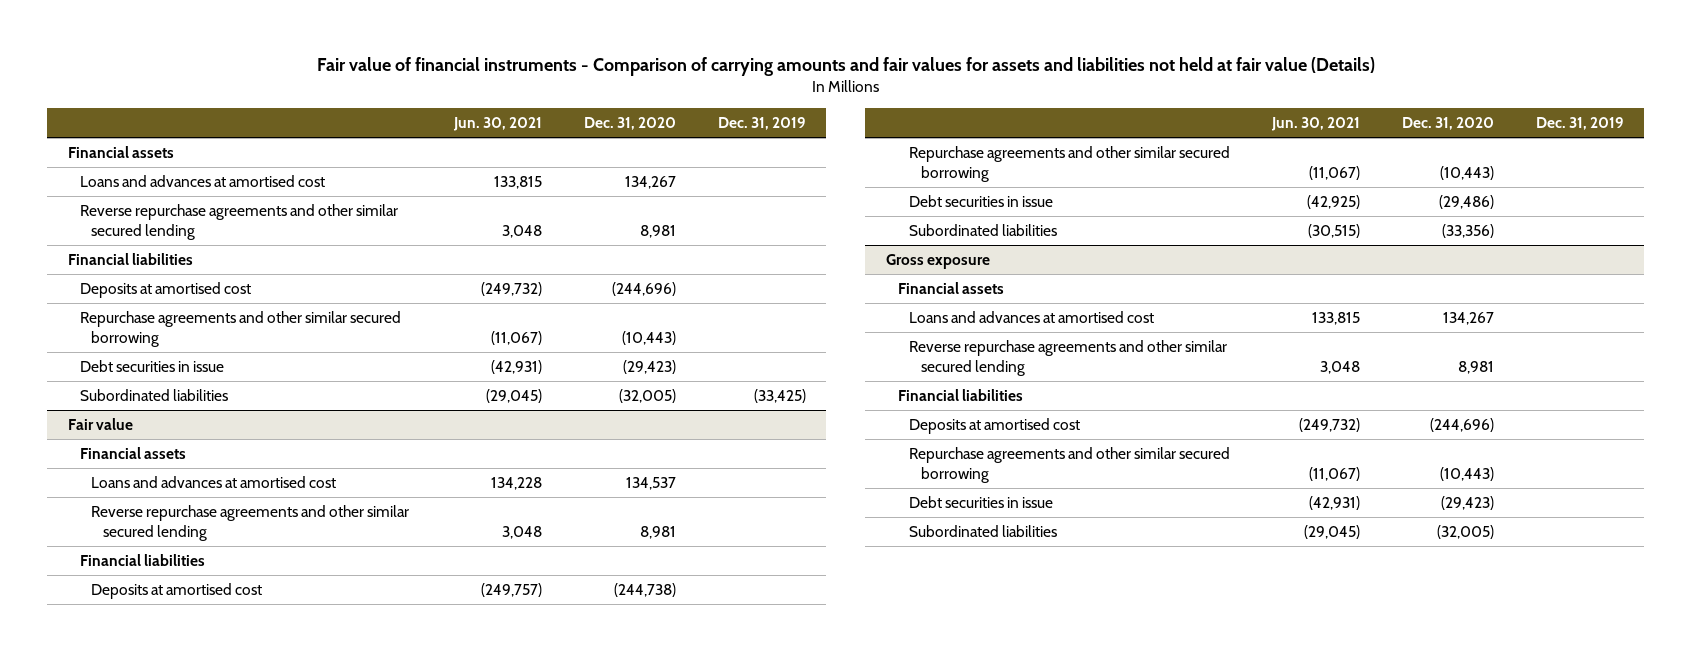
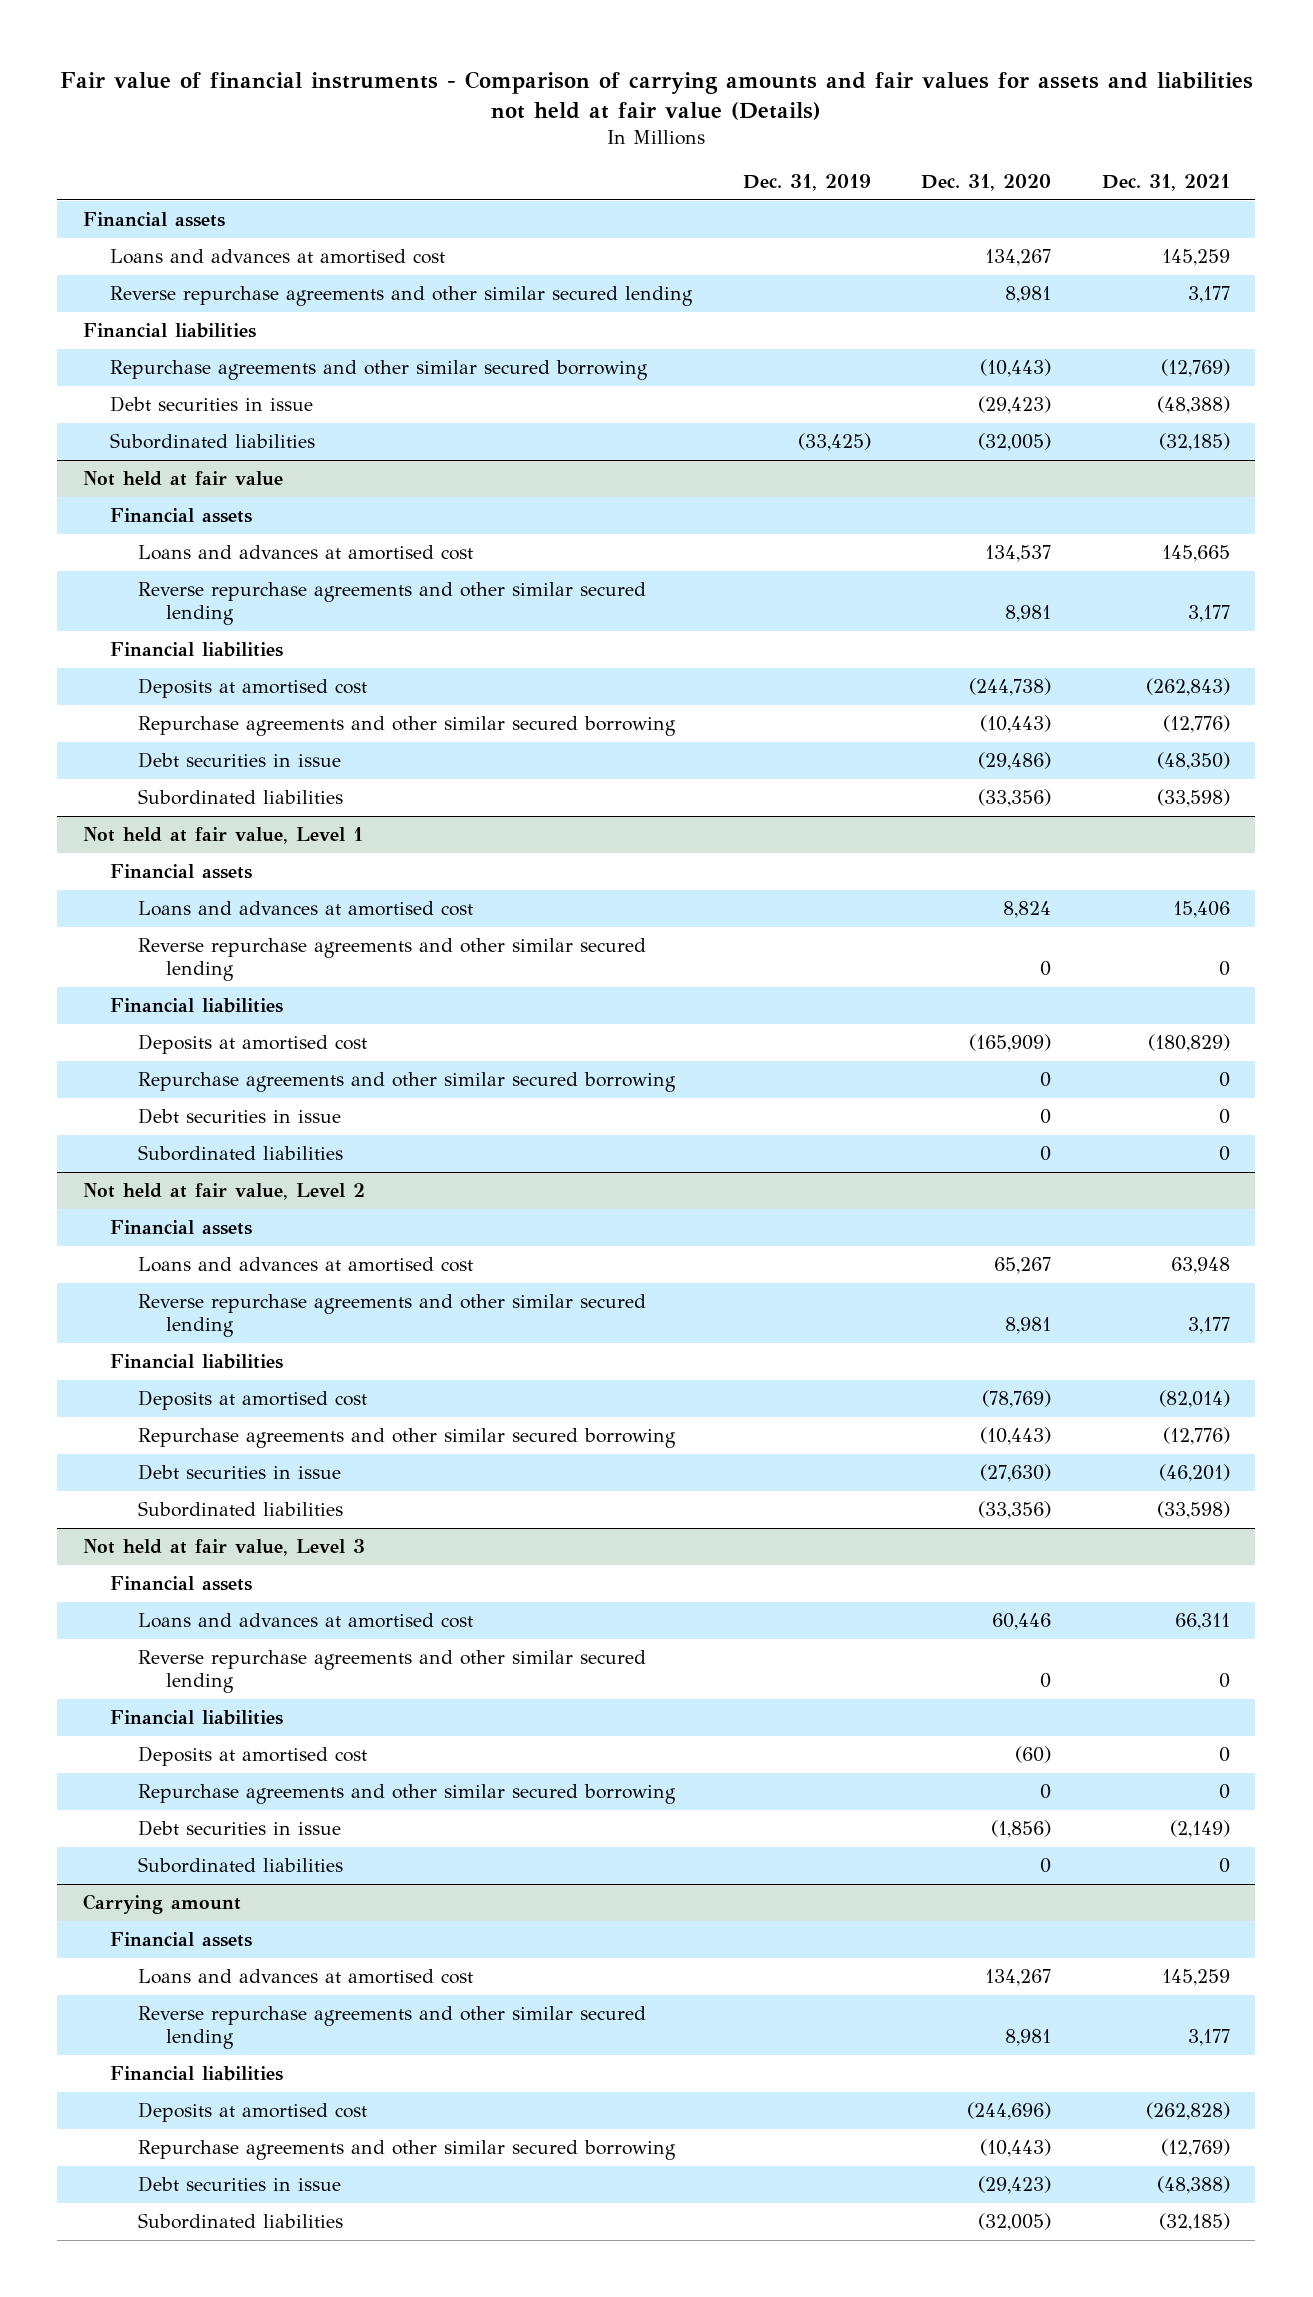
[453,117,543,132] Jun. 30, 2021 -> none
none -> [1101,174,1230,192] Dec. 31, 2021
[79,282,251,299] Deposits at amortised cost -> none
[68,418,134,431] Fair value -> [82,470,283,486] Not held at fair value
[886,254,991,270] Gross exposure -> none
none -> [82,826,363,844] Not held at fair value, Level 1
none -> [138,900,474,916] Loans and advances at amortised cost
none -> [138,937,647,982] Reverse repurchase agreements and other similar secured lending
none -> [110,997,284,1013] Financial liabilities
none -> [138,1033,368,1054] Deposits at amortised cost
none -> [138,1071,677,1092] Repurchase agreements and other similar secured borrowing
none -> [138,1107,342,1124] Debt securities in issue
none -> [138,1144,344,1161] Subordinated liabilities
none -> [82,1182,365,1200] Not held at fair value, Level 2
none -> [110,1219,253,1235] Financial assets
none -> [138,1256,474,1272] Loans and advances at amortised cost
none -> [138,1293,647,1338] Reverse repurchase agreements and other similar secured lending
none -> [110,1353,284,1369] Financial liabilities
none -> [138,1389,368,1410] Deposits at amortised cost
none -> [138,1427,677,1448] Repurchase agreements and other similar secured borrowing
none -> [138,1463,342,1480] Debt securities in issue
none -> [138,1500,344,1517] Subordinated liabilities
none -> [82,1538,365,1556] Not held at fair value, Level 3
none -> [110,1575,253,1591] Financial assets
none -> [138,1612,474,1628] Loans and advances at amortised cost
none -> [138,1649,647,1694] Reverse repurchase agreements and other similar secured lending
none -> [110,1709,284,1725] Financial liabilities
none -> [138,1745,368,1766] Deposits at amortised cost
none -> [138,1783,677,1804] Repurchase agreements and other similar secured borrowing
none -> [138,1819,342,1836] Debt securities in issue
none -> [138,1856,344,1873] Subordinated liabilities
none -> [82,1893,241,1914] Carrying amount
none -> [110,1931,253,1947] Financial assets

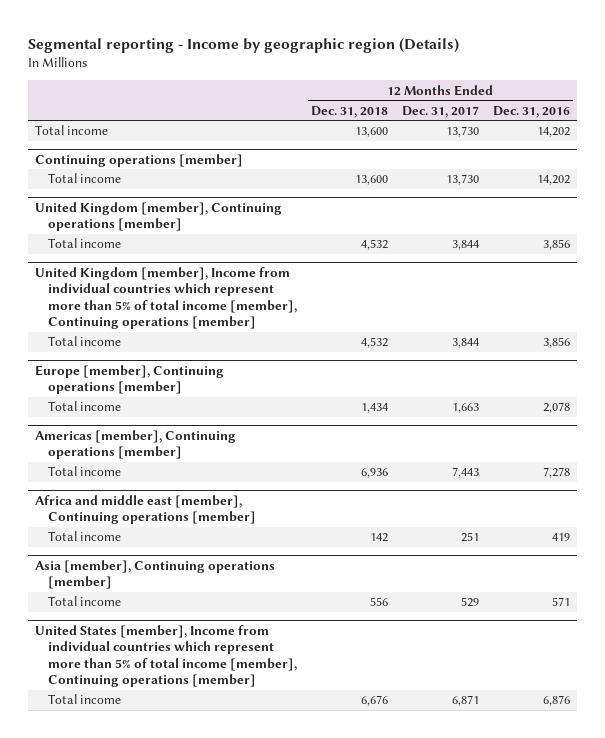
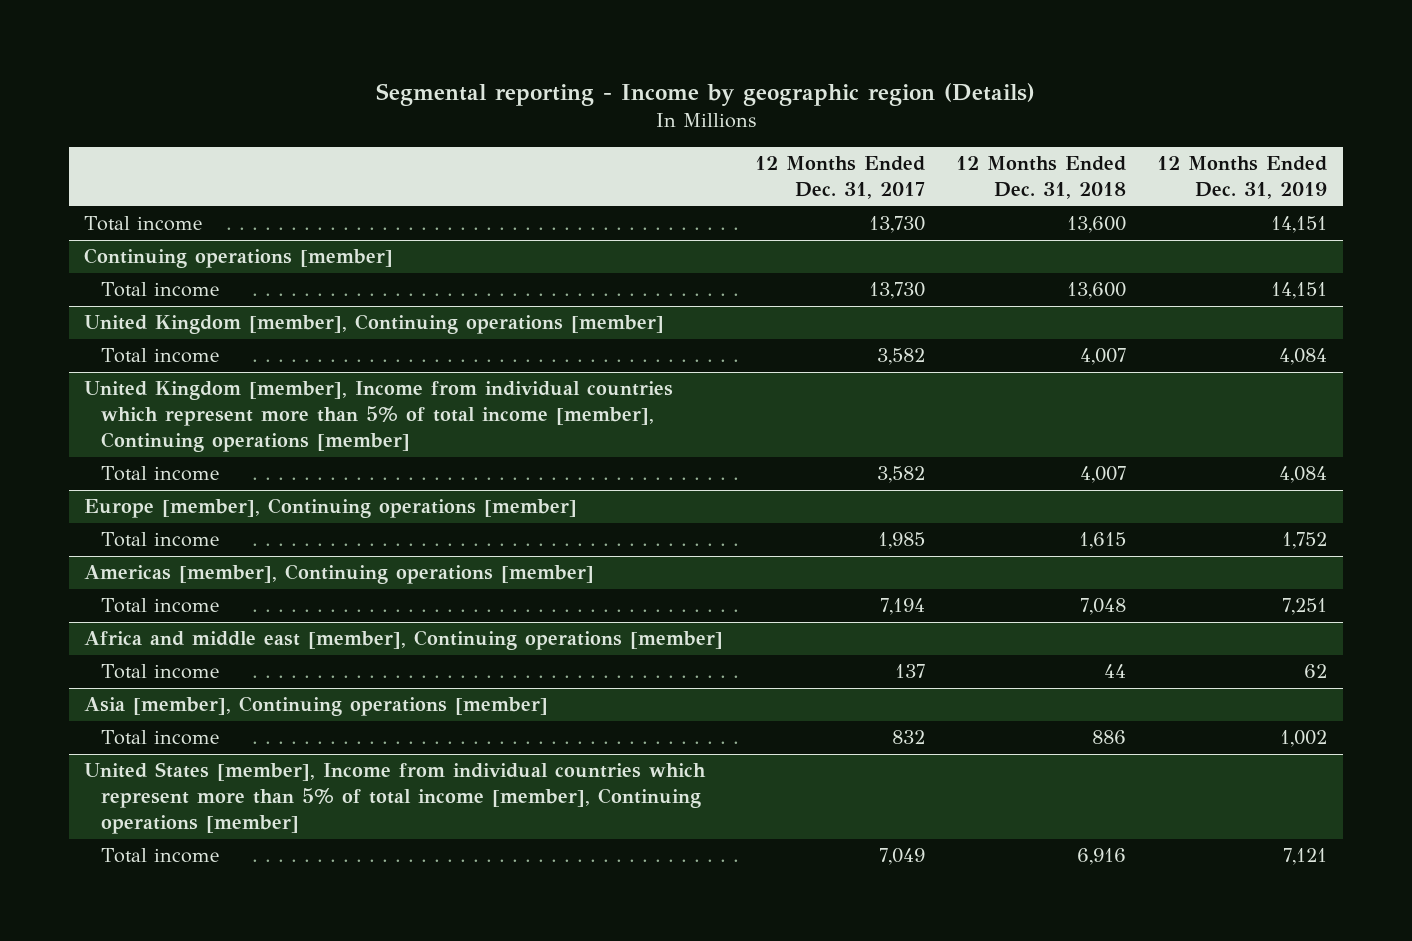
[492,105,570,118] Dec. 31, 2016 -> none
none -> [1157,156,1328,200] 12 Months Ended Dec. 31, 2019
[361,239,389,251] 4,532 -> [1080,348,1127,366] 4,007
[451,240,479,251] 3,844 -> [876,348,925,366] 3,582
[361,337,389,349] 4,532 -> [1080,466,1127,484] 4,007
[451,338,479,349] 3,844 -> [876,466,925,484] 3,582
[361,403,389,414] 1,434 -> [1079,532,1127,550] 1,615
[451,403,479,414] 1,663 -> [877,532,925,550] 1,985
[361,468,389,479] 6,936 -> [1080,598,1127,616] 7,048
[451,467,479,479] 7,443 -> [879,598,925,616] 7,194
[370,533,389,543] 142 -> [1104,664,1127,679] 44
[460,532,479,543] 251 -> [894,664,925,679] 137
[370,597,389,607] 556 -> [1092,730,1127,745] 886
[460,597,479,608] 529 -> [891,730,925,745] 832
[361,695,389,707] 6,676 -> [1077,848,1127,866] 6,916
[451,695,479,707] 6,871 -> [878,848,925,866] 7,049

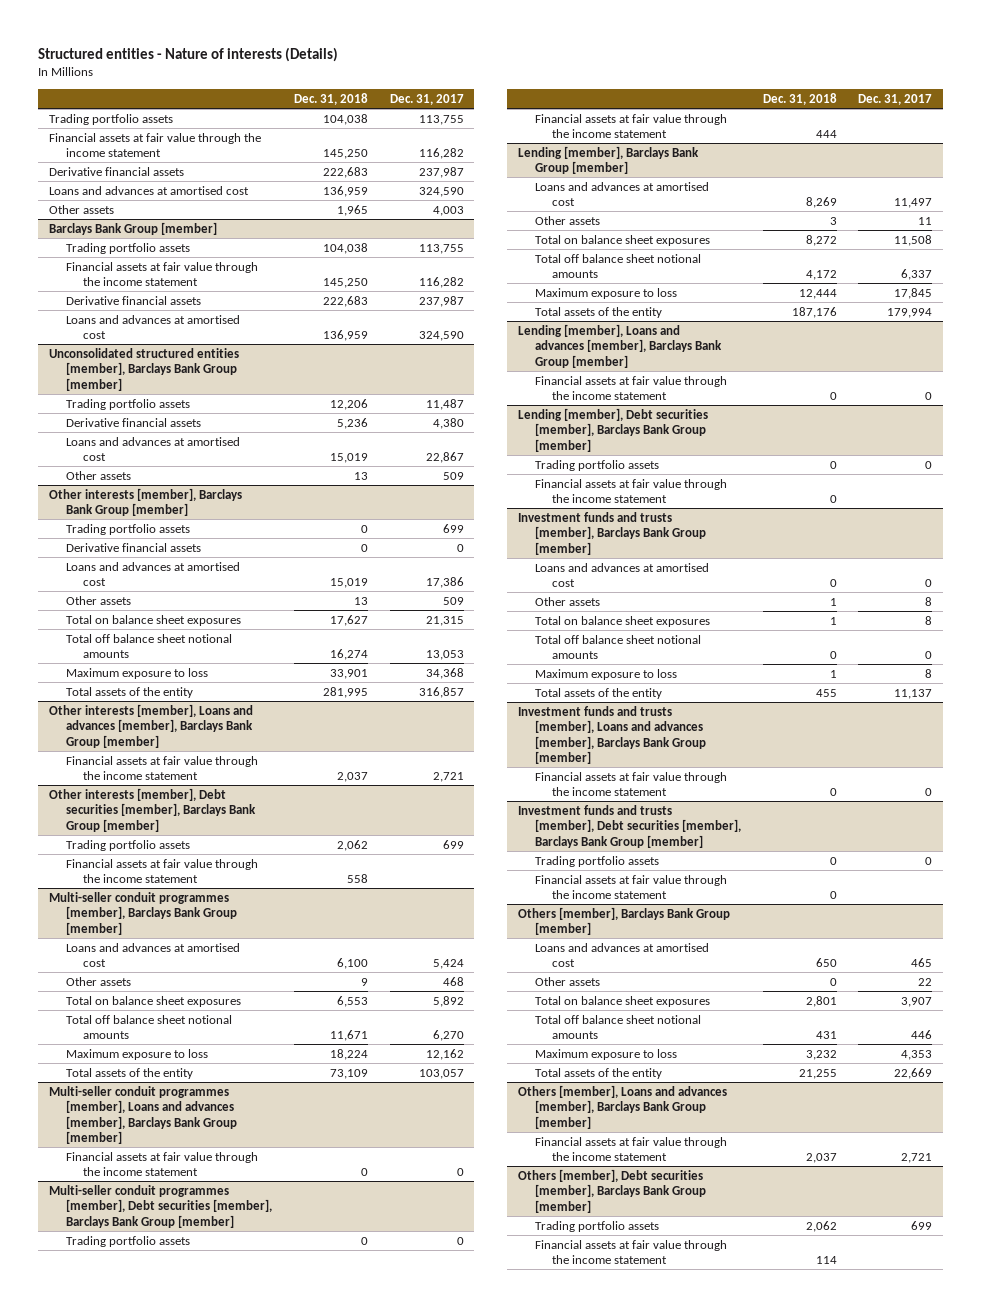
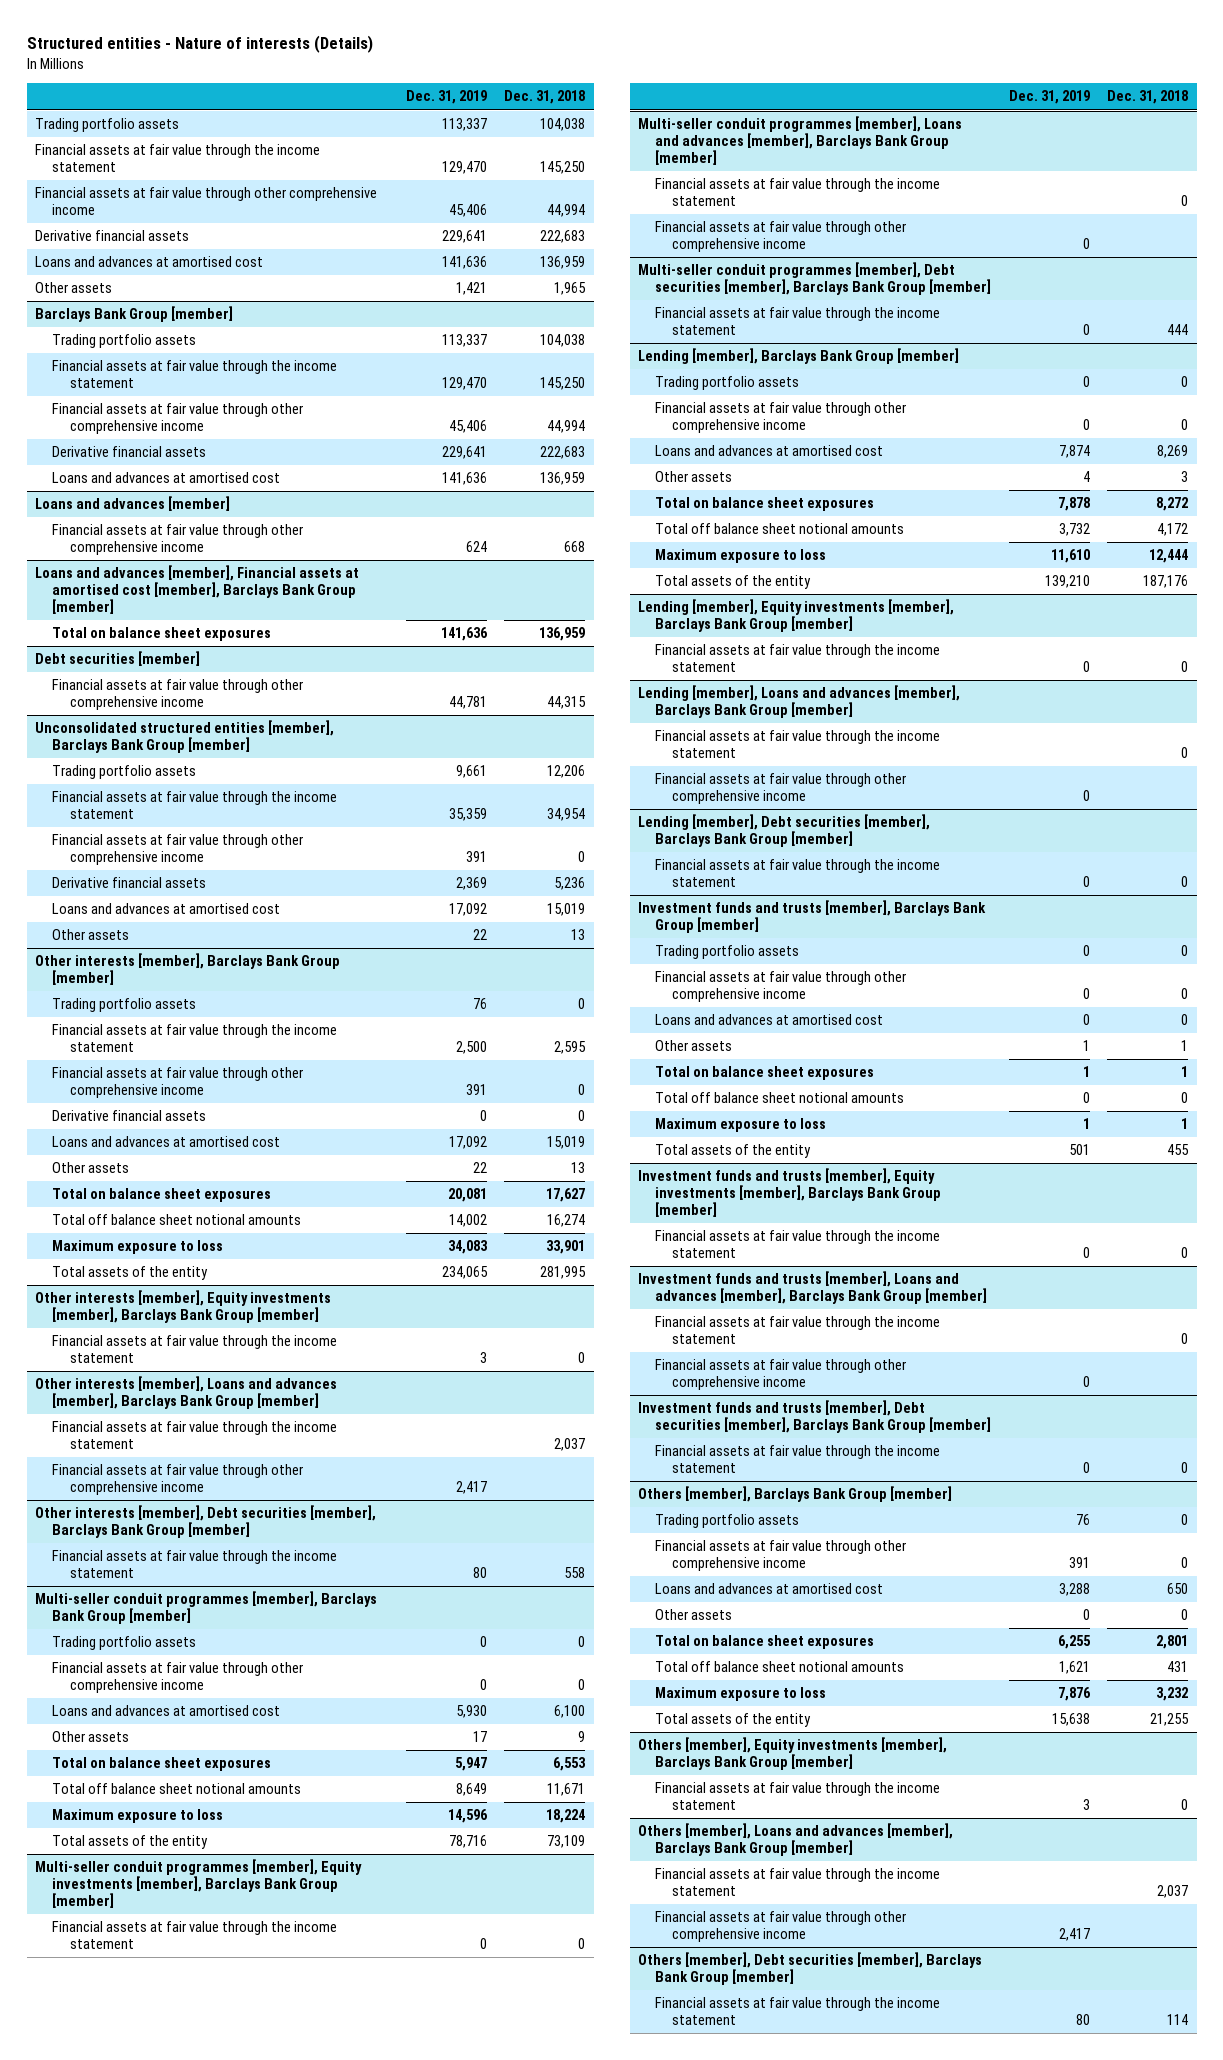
[389,94,464,106] Dec. 31, 2017 -> none
none -> [405,90,487,105] Dec. 31, 2019
none -> [35,187,378,216] Financial assets at fair value through other comprehensive income
none -> [52,403,304,435] Financial assets at fair value through other comprehensive income
none -> [35,496,231,512] Loans and advances [member]
none -> [52,524,304,556] Financial assets at fair value through other comprehensive income
none -> [35,565,360,614] Loans and advances [member], Financial assets at amortised cost [member], Barclays Bank Group [member]
none -> [52,627,272,642] Total on balance sheet exposures
none -> [35,651,201,667] Debt securities [member]
none -> [52,679,304,711] Financial assets at fair value through other comprehensive income
none -> [52,791,338,820] Financial assets at fair value through the income statement
none -> [52,834,304,866] Financial assets at fair value through other comprehensive income
none -> [52,1024,338,1053] Financial assets at fair value through the income statement
none -> [52,1067,304,1099] Financial assets at fair value through other comprehensive income
none -> [35,1290,332,1324] Other interests [member], Equity investments [member], Barclays Bank Group [member]
none -> [52,1335,338,1364] Financial assets at fair value through the income statement
none -> [52,1464,304,1496] Financial assets at fair value through other comprehensive income
[66,839,191,851] Trading portfolio assets -> none
none -> [52,1636,197,1651] Trading portfolio assets
none -> [52,1662,304,1694] Financial assets at fair value through other comprehensive income
none -> [35,1859,363,1908] Multi-seller conduit programmes [member], Equity investments [member], Barclays Bank Group [member]
none -> [52,1921,338,1950] Financial assets at fair value through the income statement
none -> [655,221,907,253] Financial assets at fair value through other comprehensive income
[66,1235,191,1247] Trading portfolio assets -> none
none -> [655,376,800,391] Trading portfolio assets
none -> [655,402,907,434] Financial assets at fair value through other comprehensive income
none -> [638,599,955,633] Lending [member], Equity investments [member], Barclays Bank Group [member]
none -> [655,644,941,673] Financial assets at fair value through the income statement
none -> [655,773,907,805] Financial assets at fair value through other comprehensive income
[535,459,660,471] Trading portfolio assets -> none
none -> [655,945,800,960] Trading portfolio assets
none -> [655,971,907,1003] Financial assets at fair value through other comprehensive income
none -> [638,1168,942,1217] Investment funds and trusts [member], Equity investments [member], Barclays Bank Group [member]
none -> [655,1230,941,1259] Financial assets at fair value through the income statement
none -> [655,1359,907,1391] Financial assets at fair value through other comprehensive income
[535,855,660,867] Trading portfolio assets -> none
none -> [655,1514,800,1529] Trading portfolio assets
none -> [655,1540,907,1572] Financial assets at fair value through other comprehensive income
none -> [638,1737,948,1771] Others [member], Equity investments [member], Barclays Bank Group [member]
none -> [655,1782,941,1811] Financial assets at fair value through the income statement
none -> [655,1911,907,1943] Financial assets at fair value through other comprehensive income
[535,1220,660,1232] Trading portfolio assets -> none

